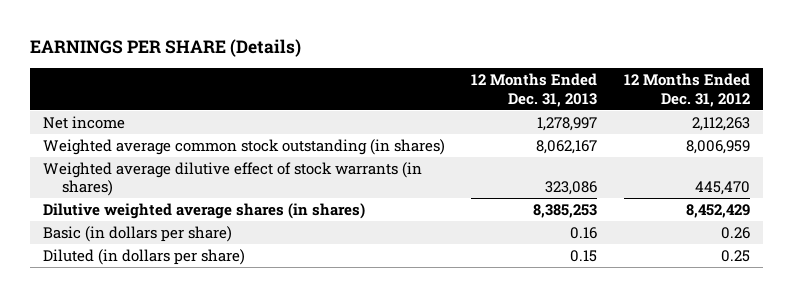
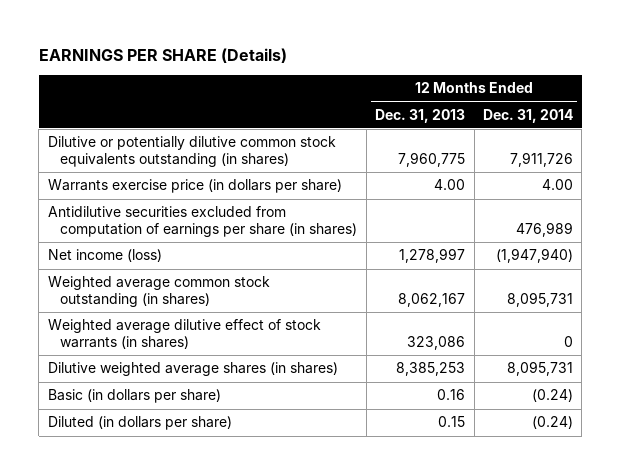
[623,73,750,107] 12 Months Ended Dec. 31, 2012 -> none
none -> [482,108,573,123] Dec. 31, 2014
none -> [47,136,336,167] Dilutive or potentially dilutive common stock equivalents outstanding (in shares)
none -> [47,179,342,194] Warrants exercise price (in dollars per share)
none -> [47,206,358,237] Antidilutive securities excluded from computation of earnings per share (in shares)
[42,116,125,130] Net income -> [47,249,162,263] Net income (loss)

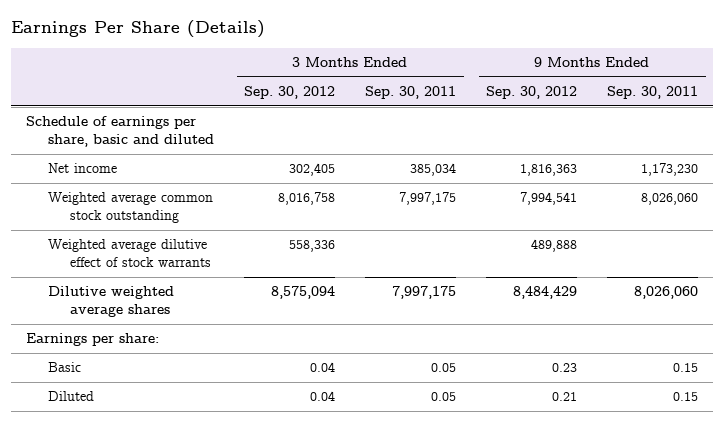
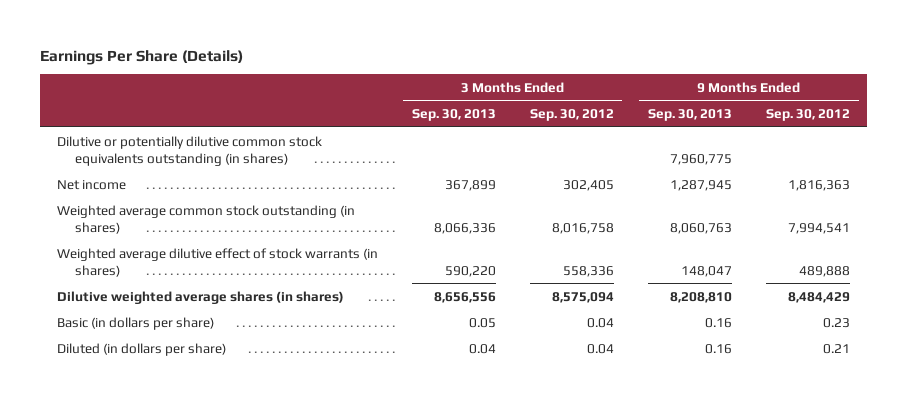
[365,86,457,100] Sep. 30, 2011 -> none
[607,86,699,100] Sep. 30, 2011 -> none
none -> [411,109,496,122] Sep. 30, 2013
none -> [647,109,732,122] Sep. 30, 2013
[26,116,215,148] Schedule of earnings per share, basic and diluted -> none
none -> [56,135,322,166] Dilutive or potentially dilutive common stock equivalents outstanding (in shares)
[26,333,160,347] Earnings per share: -> none
[48,192,214,224] Weighted average common stock outstanding -> [56,204,355,234] Weighted average common stock outstanding (in shares)
[48,239,211,268] Weighted average dilutive effect of stock warrants -> [56,247,378,277] Weighted average dilutive effect of stock warrants (in shares)
[48,286,175,318] Dilutive weighted average shares -> [56,290,344,304] Dilutive weighted average shares (in shares)
[48,362,82,373] Basic -> [56,316,214,330] Basic (in dollars per share)
[48,391,95,402] Diluted -> [56,342,226,356] Diluted (in dollars per share)

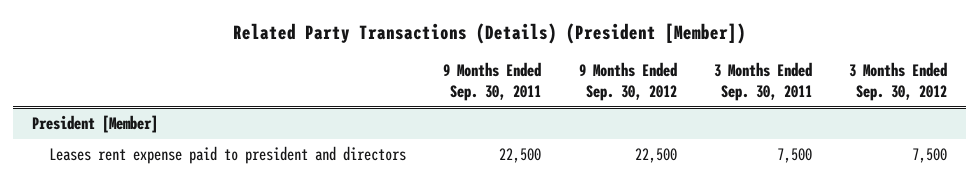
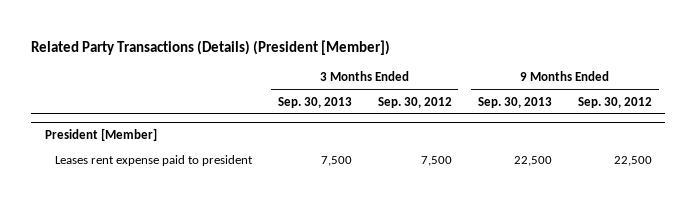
[443,62,542,102] 9 Months Ended Sep. 30, 2011 -> none
[714,62,813,102] 3 Months Ended Sep. 30, 2011 -> none
none -> [277,96,352,108] Sep. 30, 2013
none -> [477,96,552,108] Sep. 30, 2013
[48,146,406,165] Leases rent expense paid to president and directors -> [54,154,253,166] Leases rent expense paid to president

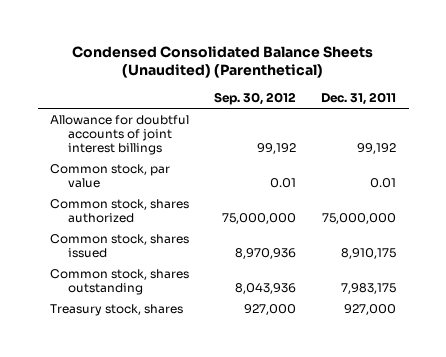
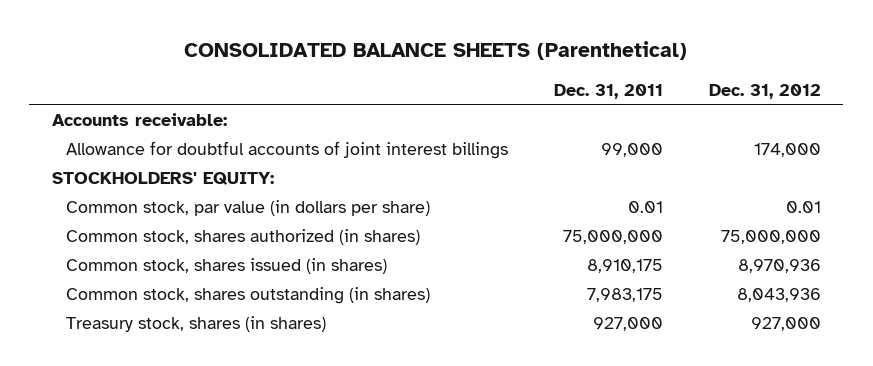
[72,45,374,79] Condensed Consolidated Balance Sheets (Unaudited) (Parenthetical) -> [184,41,688,61] CONSOLIDATED BALANCE SHEETS (Parenthetical)
[214,92,297,106] Sep. 30, 2012 -> none
none -> [708,83,821,99] Dec. 31, 2012
none -> [52,112,228,126] Accounts receivable:
[357,142,397,154] 99,192 -> [600,142,663,157] 99,000
none -> [52,171,275,185] STOCKHOLDERS' EQUITY:
[50,163,171,188] Common stock, par value -> [66,199,431,216] Common stock, par value (in dollars per share)
[50,198,190,223] Common stock, shares authorized -> [66,228,421,245] Common stock, shares authorized (in shares)
[50,233,190,258] Common stock, shares issued -> [66,257,388,274] Common stock, shares issued (in shares)
[50,268,190,295] Common stock, shares outstanding -> [66,286,431,304] Common stock, shares outstanding (in shares)
[50,303,184,316] Treasury stock, shares -> [66,315,327,332] Treasury stock, shares (in shares)

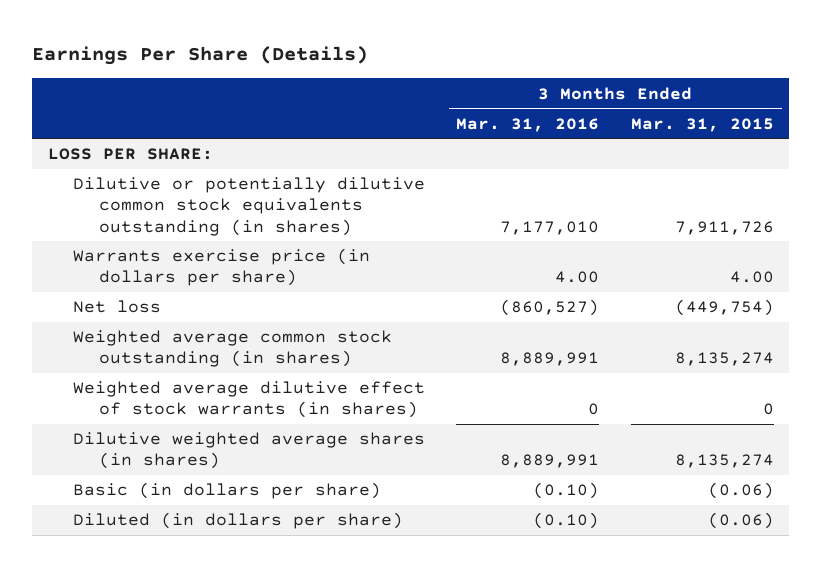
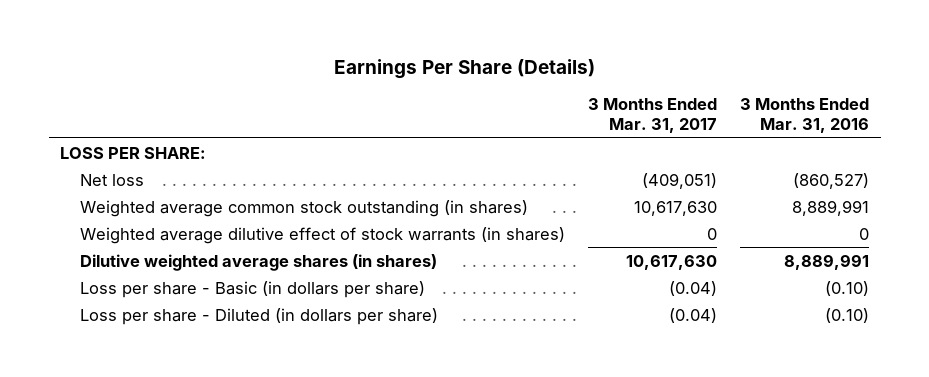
[630,117,774,132] Mar. 31, 2015 -> none
none -> [588,98,718,133] 3 Months Ended Mar. 31, 2017
[73,177,426,236] Dilutive or potentially dilutive common stock equivalents outstanding (in shares) -> none
[73,248,371,287] Warrants exercise price (in dollars per share) -> none
[73,482,382,500] Basic (in dollars per share) -> [80,280,426,298] Loss per share - Basic (in dollars per share)
[73,512,404,530] Diluted (in dollars per share) -> [80,307,439,325] Loss per share - Diluted (in dollars per share)

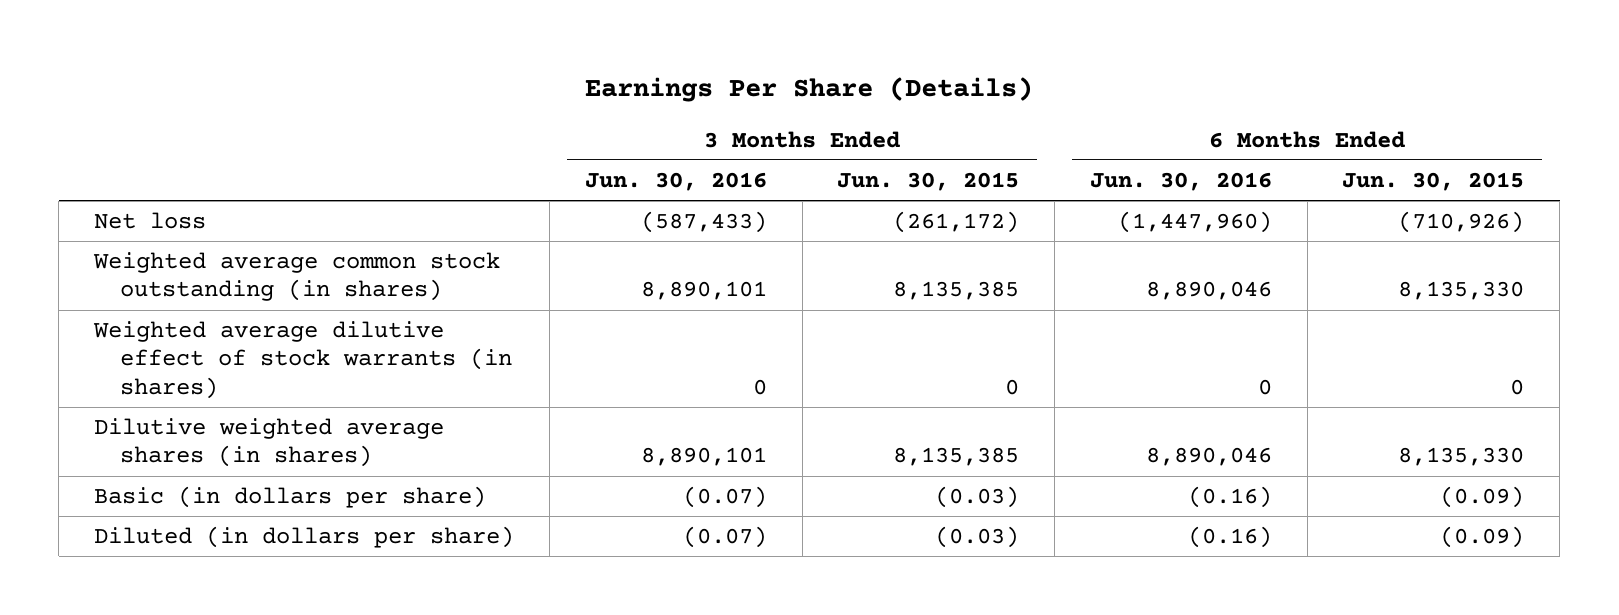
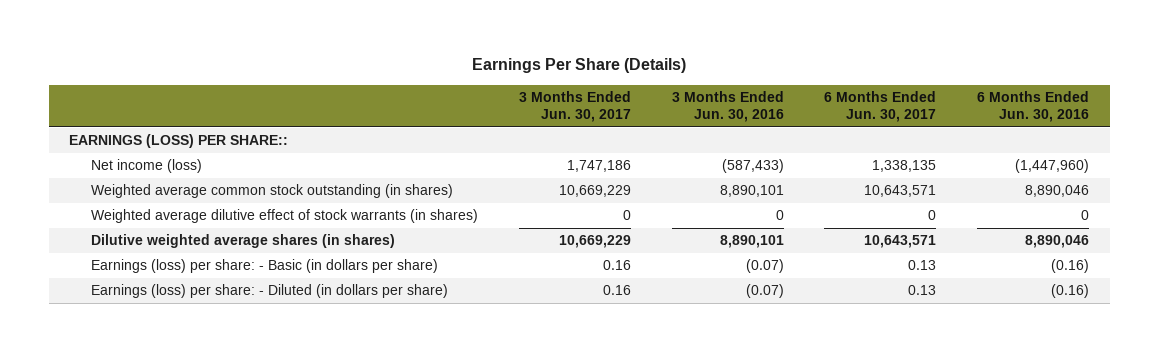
[837,171,1020,191] Jun. 30, 2015 -> none
[1342,171,1525,191] Jun. 30, 2015 -> none
none -> [518,90,631,123] 3 Months Ended Jun. 30, 2017
none -> [824,90,937,123] 6 Months Ended Jun. 30, 2017
none -> [68,134,288,149] EARNINGS (LOSS) PER SHARE::
[94,212,207,230] Net loss -> [90,159,202,174] Net income (loss)
[94,486,487,509] Basic (in dollars per share) -> [90,259,438,274] Earnings (loss) per share: - Basic (in dollars per share)
[94,526,515,549] Diluted (in dollars per share) -> [90,284,448,299] Earnings (loss) per share: - Diluted (in dollars per share)

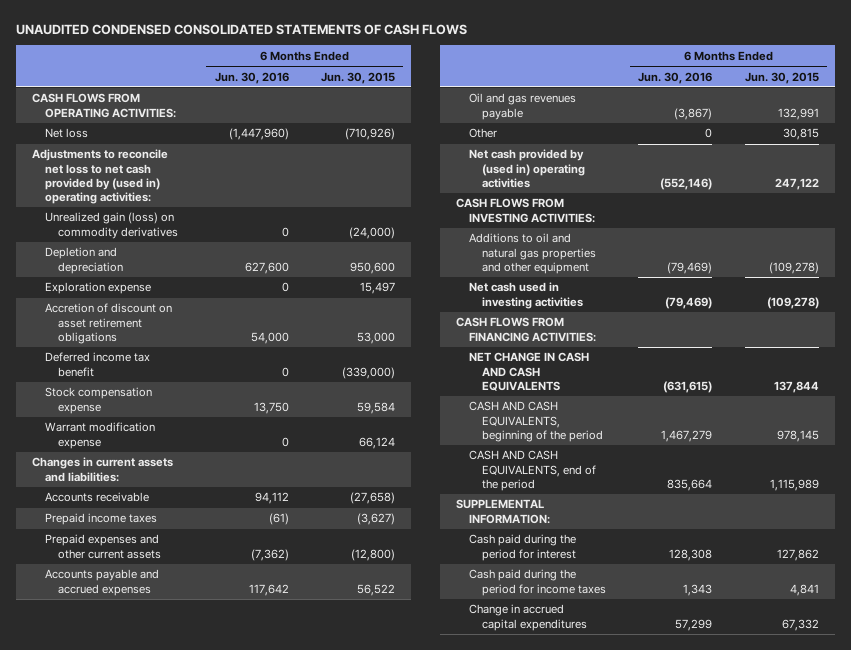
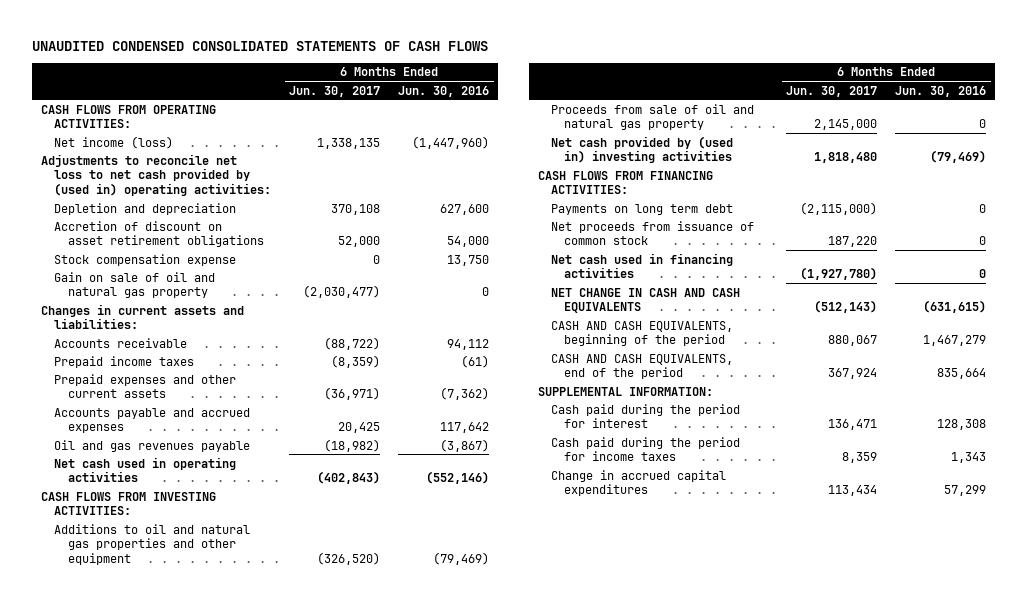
[321,71,396,84] Jun. 30, 2015 -> none
none -> [289,85,381,97] Jun. 30, 2017
[45,128,89,139] Net loss -> [54,135,174,149] Net income (loss)
[45,212,179,239] Unrealized gain (loss) on commodity derivatives -> none
[45,282,152,295] Exploration expense -> none
[45,352,151,377] Deferred income tax benefit -> none
[45,422,156,449] Warrant modification expense -> none
none -> [54,271,216,299] Gain on sale of oil and natural gas property
[469,128,498,139] Other -> none
[469,149,585,188] Net cash provided by (used in) operating activities -> [54,456,237,483] Net cash used in operating activities
none -> [551,103,755,131] Proceeds from sale of oil and natural gas property
[469,282,583,309] Net cash used in investing activities -> [551,135,734,164] Net cash provided by (used in) investing activities
none -> [551,203,734,215] Payments on long term debt
none -> [551,220,755,246] Net proceeds from issuance of common stock
none -> [551,252,734,279] Net cash used in financing activities

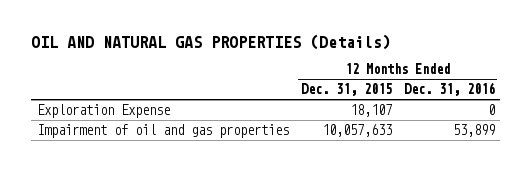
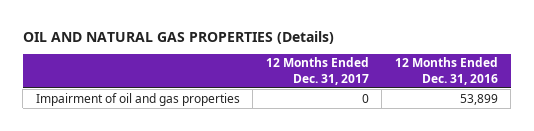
[300,83,392,97] Dec. 31, 2015 -> none
none -> [265,57,369,85] 12 Months Ended Dec. 31, 2017
[36,104,170,119] Exploration Expense -> none

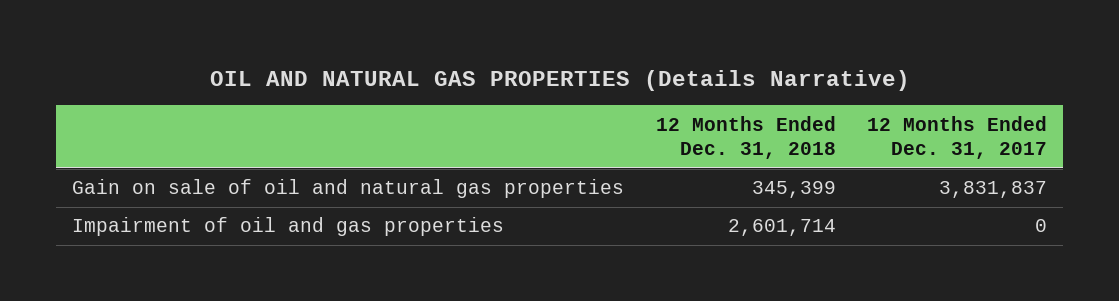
[22,30,334,44] OIL AND NATURAL GAS PROPERTIES (Details) -> [209,69,910,91] OIL AND NATURAL GAS PROPERTIES (Details Narrative)
[394,57,498,85] 12 Months Ended Dec. 31, 2016 -> none
none -> [655,115,836,160] 12 Months Ended Dec. 31, 2018
none -> [71,179,624,199] Gain on sale of oil and natural gas properties

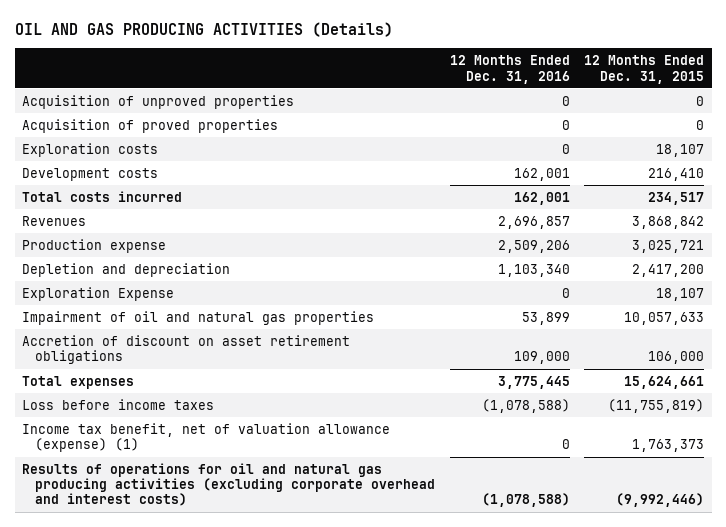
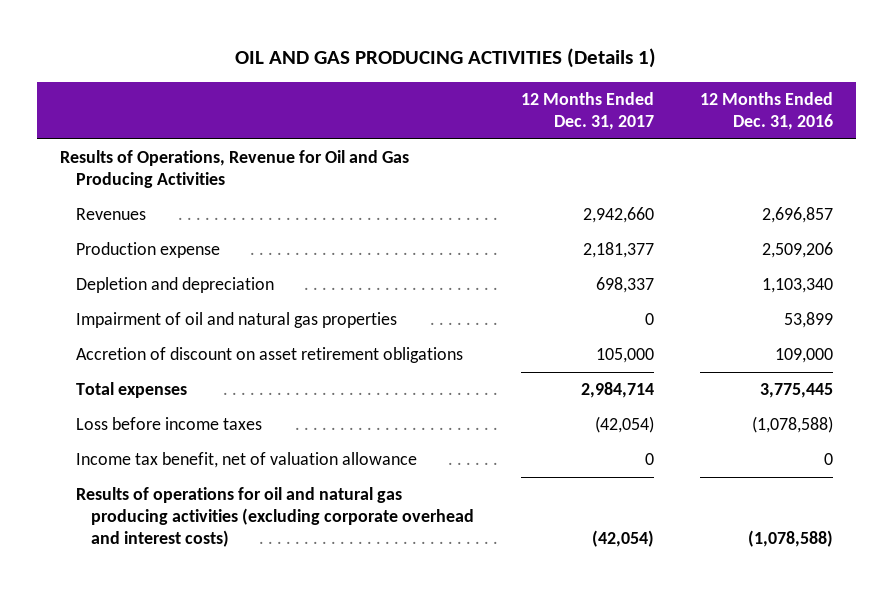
[14,22,393,38] OIL AND GAS PRODUCING ACTIVITIES (Details) -> [235,48,657,69] OIL AND GAS PRODUCING ACTIVITIES (Details 1)
[584,55,705,84] 12 Months Ended Dec. 31, 2015 -> none
none -> [520,92,654,131] 12 Months Ended Dec. 31, 2017
[22,94,295,109] Acquisition of unproved properties -> none
[22,118,279,133] Acquisition of proved properties -> none
[22,142,159,157] Exploration costs -> none
[22,167,159,181] Development costs -> none
[22,190,183,202] Total costs incurred -> none
none -> [59,150,409,189] Results of Operations, Revenue for Oil and Gas Producing Activities
[22,286,175,301] Exploration Expense -> none
[22,422,391,453] Income tax benefit, net of valuation allowance (expense) (1) -> [75,452,417,469] Income tax benefit, net of valuation allowance

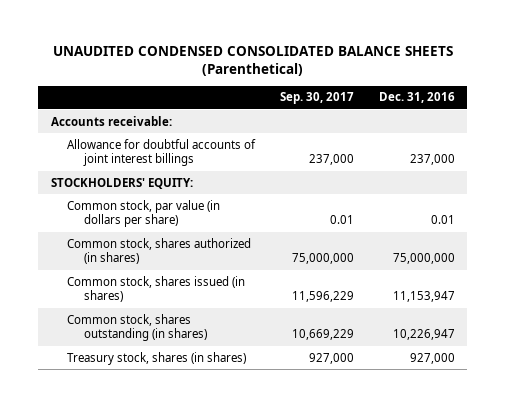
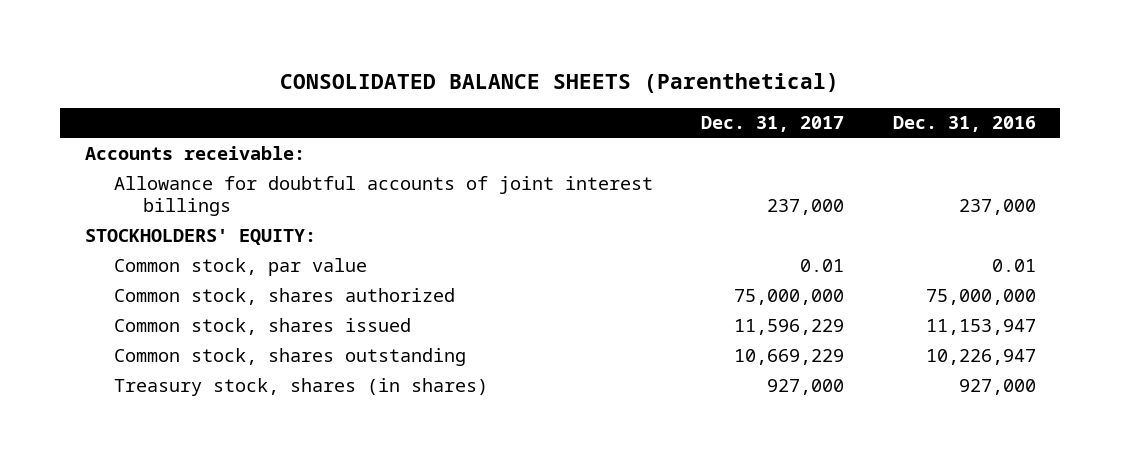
[52,46,453,77] UNAUDITED CONDENSED CONSOLIDATED BALANCE SHEETS (Parenthetical) -> [280,73,840,94] CONSOLIDATED BALANCE SHEETS (Parenthetical)
[280,92,355,105] Sep. 30, 2017 -> none
none -> [701,116,845,133] Dec. 31, 2017
[67,199,221,228] Common stock, par value (in dollars per share) -> [113,257,367,276] Common stock, par value
[67,237,252,265] Common stock, shares authorized (in shares) -> [113,287,455,305] Common stock, shares authorized
[67,275,246,303] Common stock, shares issued (in shares) -> [113,317,411,335] Common stock, shares issued
[67,313,208,342] Common stock, shares outstanding (in shares) -> [113,347,466,366] Common stock, shares outstanding

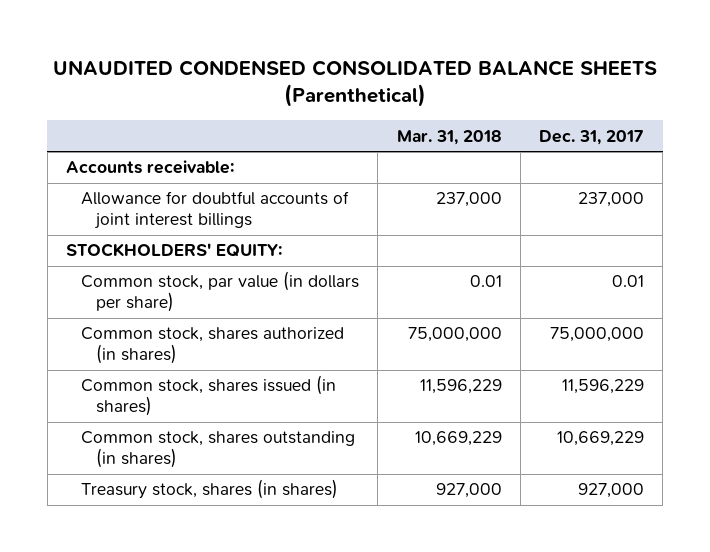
[280,73,840,94] CONSOLIDATED BALANCE SHEETS (Parenthetical) -> [53,59,658,108] UNAUDITED CONDENSED CONSOLIDATED BALANCE SHEETS (Parenthetical)
[892,116,1036,133] Dec. 31, 2016 -> none
none -> [396,129,502,145] Mar. 31, 2018
[113,257,367,276] Common stock, par value -> [81,271,360,313] Common stock, par value (in dollars per share)
[113,287,455,305] Common stock, shares authorized -> [81,327,345,365] Common stock, shares authorized (in shares)
[113,317,411,335] Common stock, shares issued -> [81,375,337,417] Common stock, shares issued (in shares)
[113,347,466,366] Common stock, shares outstanding -> [81,431,356,469] Common stock, shares outstanding (in shares)

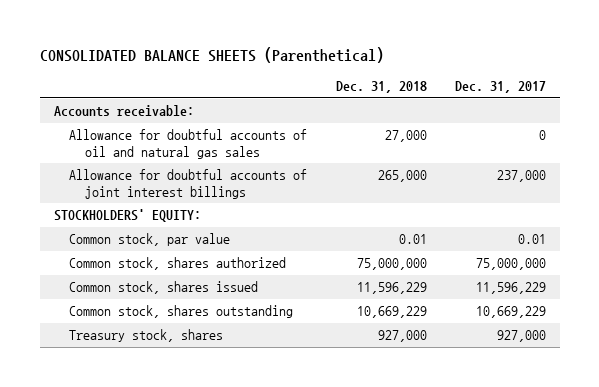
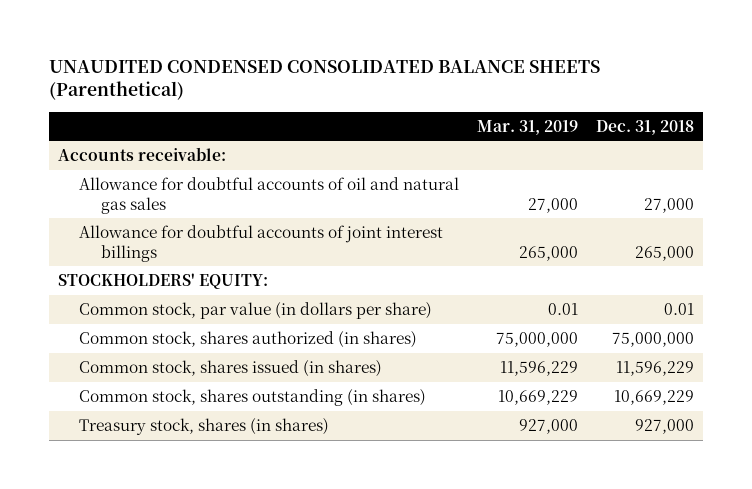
[39,47,384,64] CONSOLIDATED BALANCE SHEETS (Parenthetical) -> [48,59,600,101] UNAUDITED CONDENSED CONSOLIDATED BALANCE SHEETS (Parenthetical)
[454,80,546,93] Dec. 31, 2017 -> none
none -> [476,119,578,135] Mar. 31, 2019
[69,233,231,247] Common stock, par value -> [79,302,433,320] Common stock, par value (in dollars per share)
[69,257,287,271] Common stock, shares authorized -> [79,331,418,349] Common stock, shares authorized (in shares)
[69,281,259,295] Common stock, shares issued -> [79,360,383,378] Common stock, shares issued (in shares)
[69,305,294,319] Common stock, shares outstanding -> [79,389,427,407] Common stock, shares outstanding (in shares)
[69,329,224,343] Treasury stock, shares -> [79,418,330,436] Treasury stock, shares (in shares)

